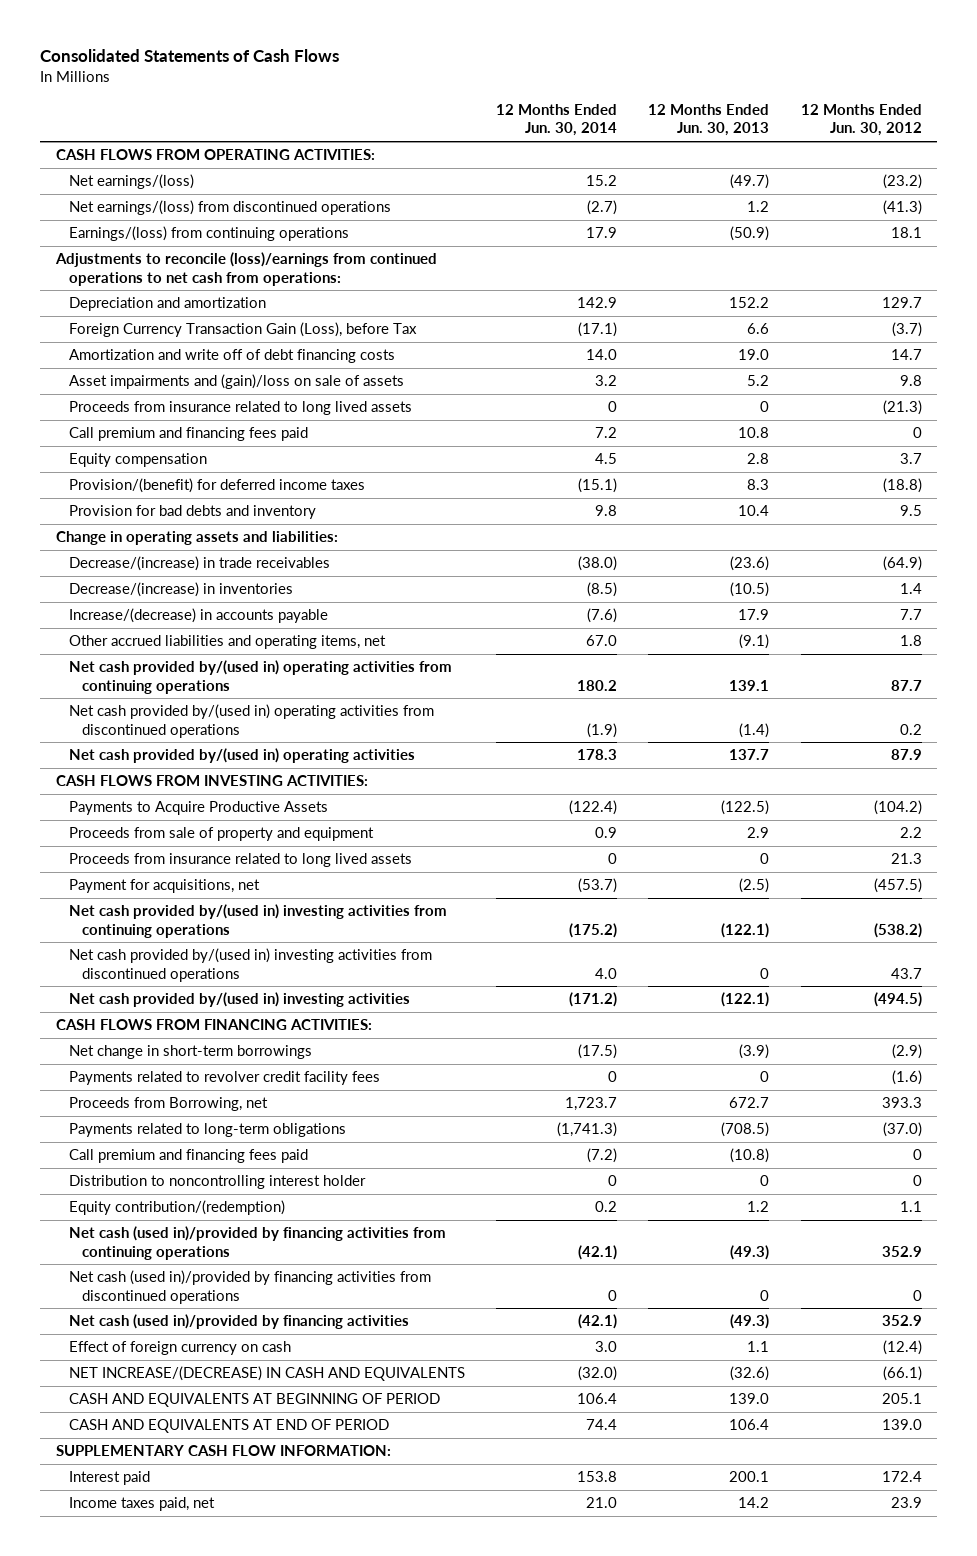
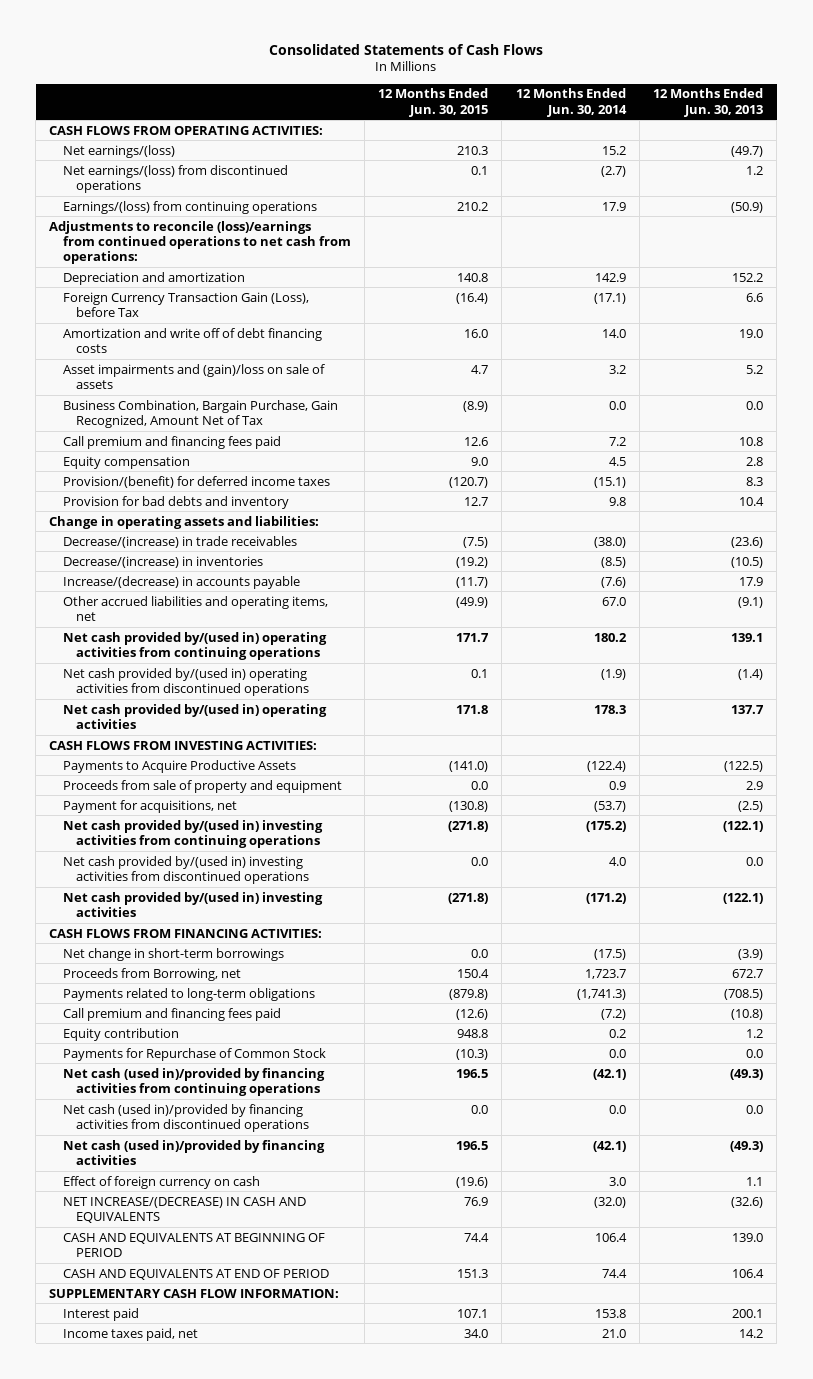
[800,103,922,137] 12 Months Ended Jun. 30, 2012 -> none
none -> [378,88,489,117] 12 Months Ended Jun. 30, 2015
[68,401,412,416] Proceeds from insurance related to long lived assets -> none
none -> [62,399,338,428] Business Combination, Bargain Purchase, Gain Recognized, Amount Net of Tax
[68,853,412,868] Proceeds from insurance related to long lived assets -> none
[760,967,770,979] 0 -> [746,856,764,866] 0.0
[68,1071,380,1086] Payments related to revolver credit facility fees -> none
[68,1175,366,1190] Distribution to noncontrolling interest holder -> none
[68,1200,285,1216] Equity contribution/(redemption) -> [62,1027,179,1041] Equity contribution
none -> [62,1047,326,1061] Payments for Repurchase of Common Stock
[608,1289,618,1301] 0 -> [608,1104,626,1114] 0.0
[760,1289,770,1301] 0 -> [746,1104,764,1114] 0.0

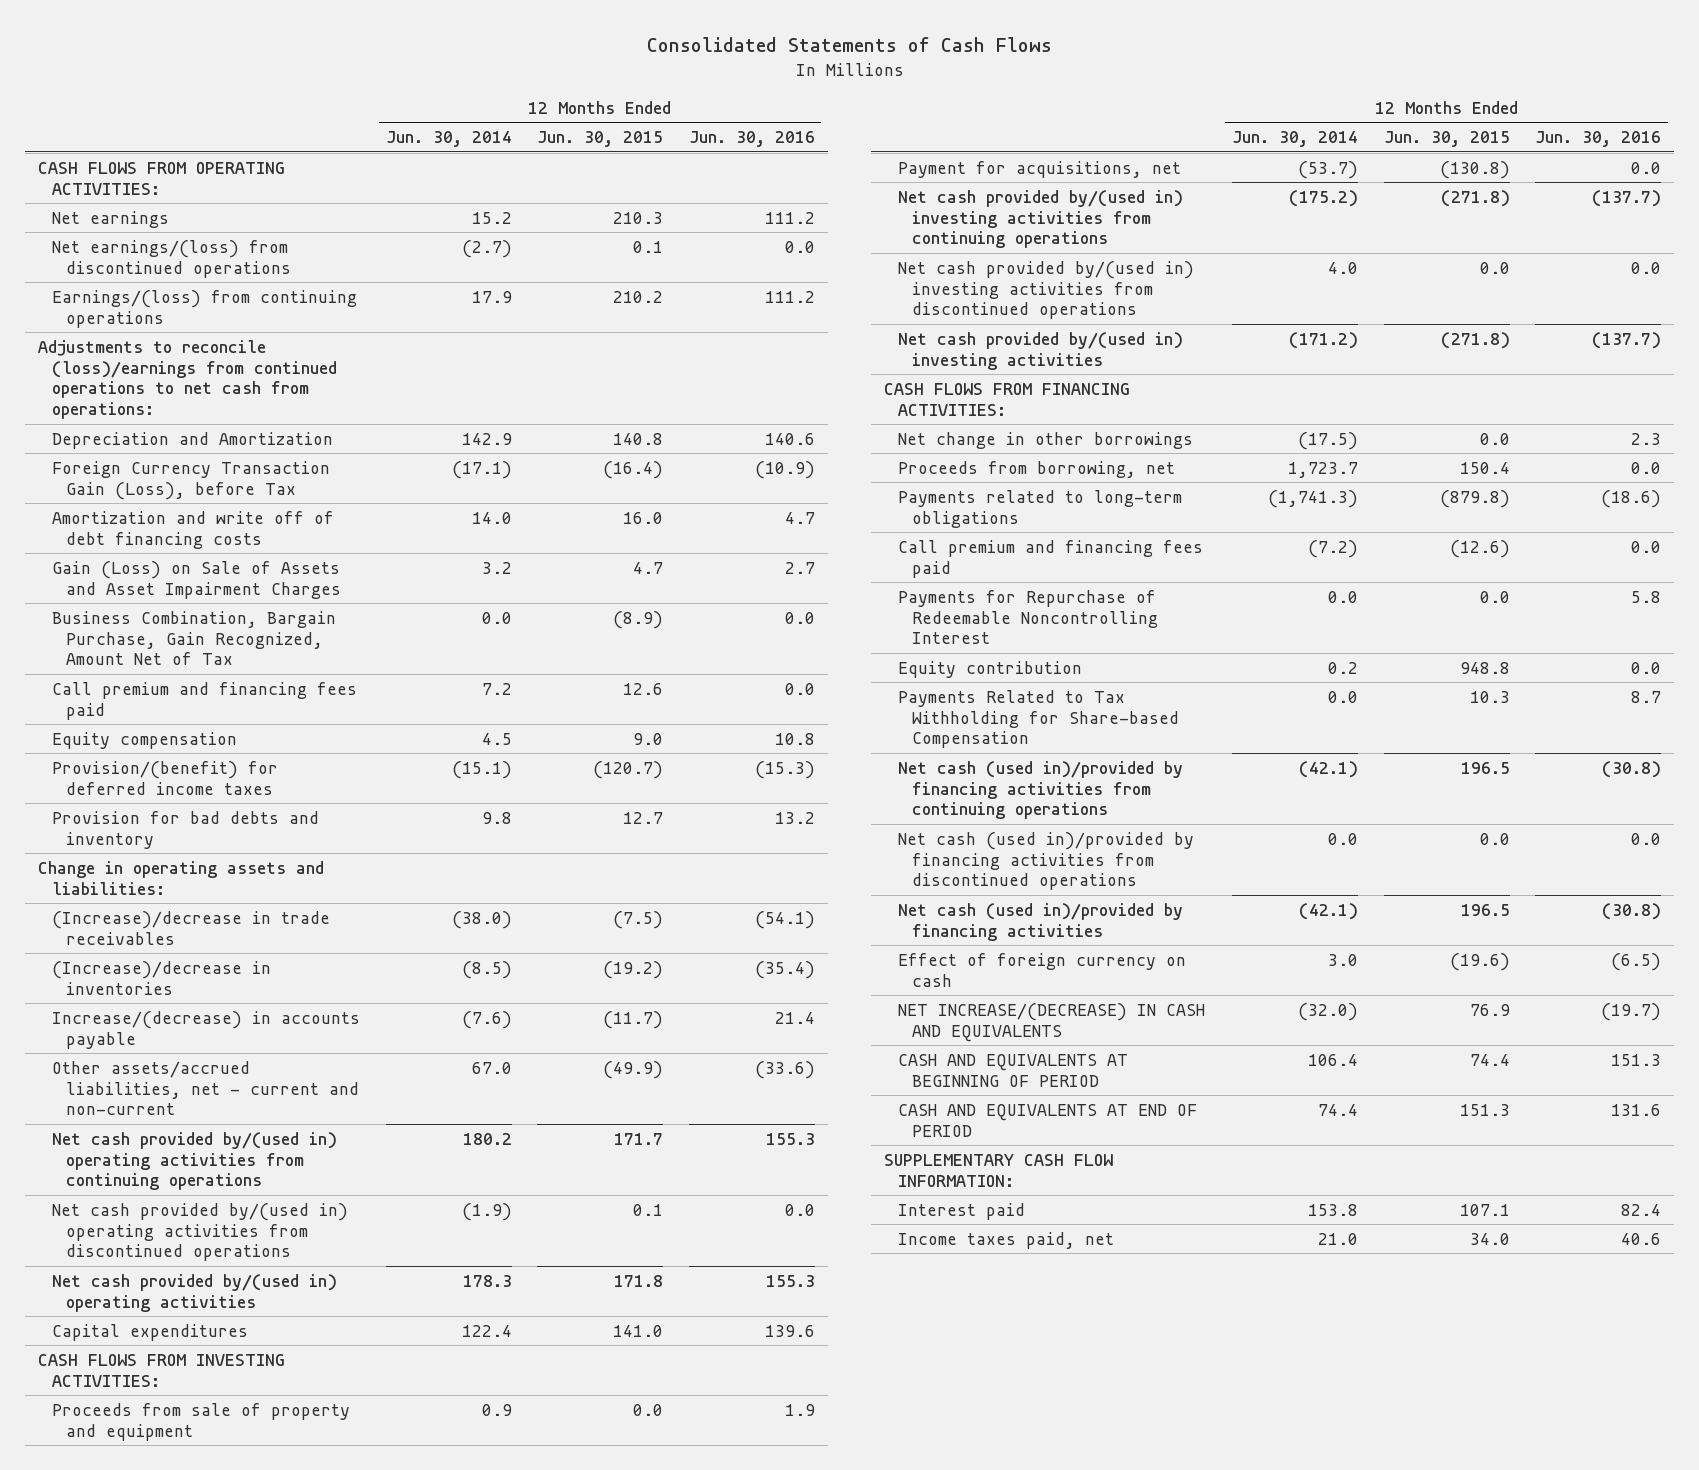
[653,88,764,117] 12 Months Ended Jun. 30, 2013 -> none
none -> [689,131,816,148] Jun. 30, 2016
[62,144,175,158] Net earnings/(loss) -> [52,210,170,228] Net earnings
[62,271,245,285] Depreciation and amortization -> [52,431,334,449] Depreciation and Amortization
[62,363,325,389] Asset impairments and (gain)/loss on sale of assets -> [52,560,342,599] Gain (Loss) on Sale of Assets and Asset Impairment Charges
[62,535,297,548] Decrease/(increase) in trade receivables -> [52,910,331,945] (Increase)/decrease in trade receivables
[62,555,263,568] Decrease/(increase) in inventories -> [52,960,272,995] (Increase)/decrease in inventories
[62,595,328,621] Other accrued liabilities and operating items, net -> [52,1060,360,1116] Other assets/accrued liabilities, net - current and non-current
none -> [52,1323,249,1341] Capital expenditures
[62,759,296,773] Payments to Acquire Productive Assets -> none
[62,947,284,961] Net change in short-term borrowings -> [898,431,1194,449] Net change in other borrowings
[62,967,241,981] Proceeds from Borrowing, net -> [898,460,1176,478] Proceeds from borrowing, net
none -> [898,589,1159,645] Payments for Repurchase of Redeemable Noncontrolling Interest
[62,1047,326,1061] Payments for Repurchase of Common Stock -> none
none -> [898,689,1180,749] Payments Related to Tax Withholding for Share-based Compensation

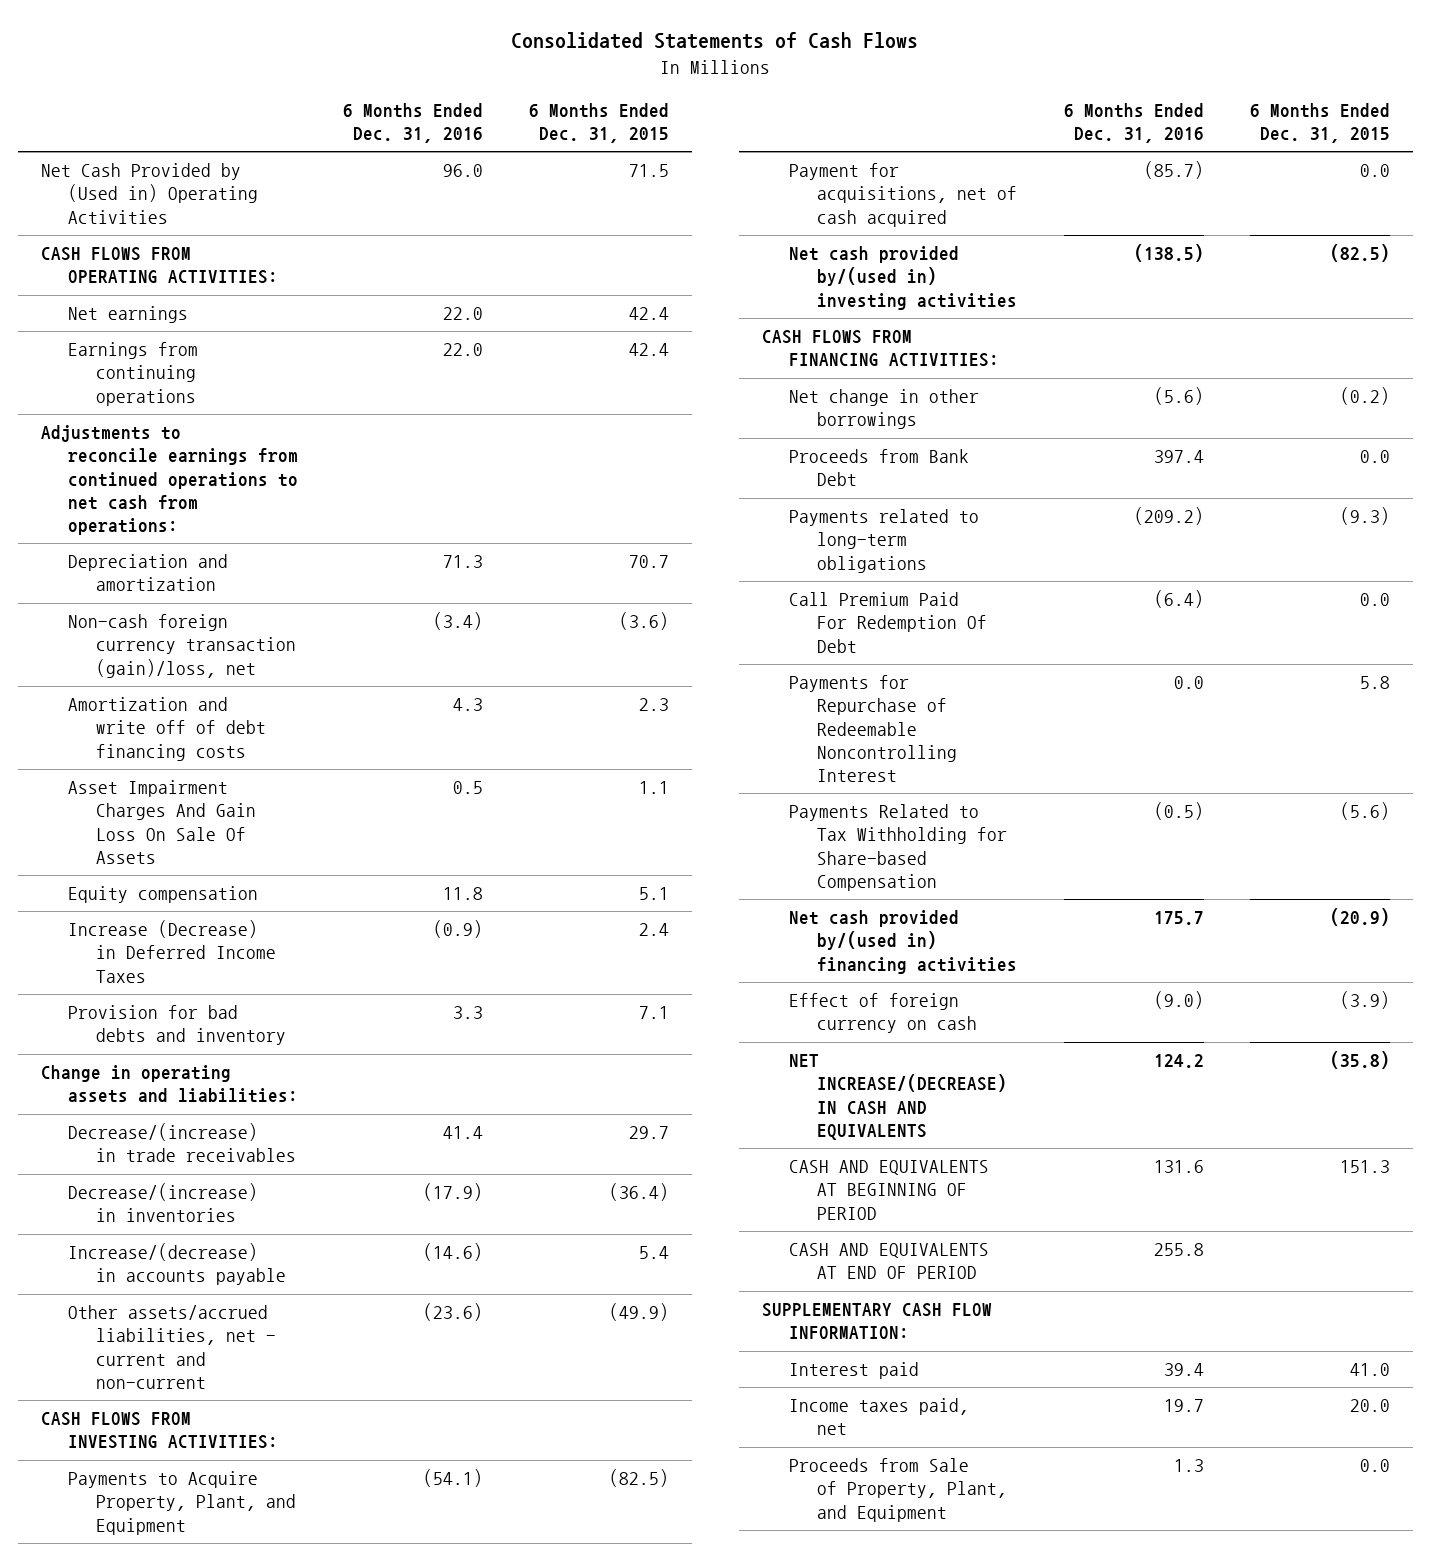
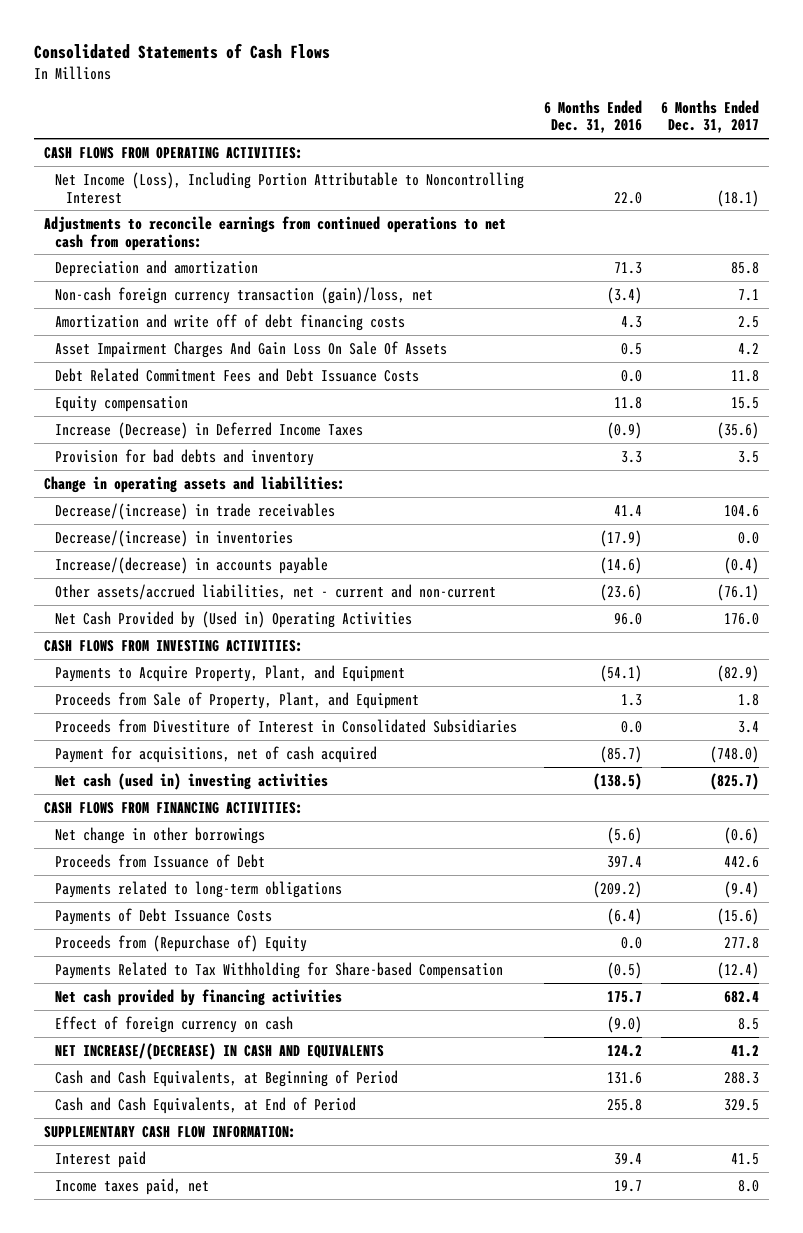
[528,102,669,144] 6 Months Ended Dec. 31, 2015 -> none
none -> [660,99,759,134] 6 Months Ended Dec. 31, 2017
[68,342,199,406] Earnings from continuing operations -> none
[68,306,189,324] Net earnings -> [55,171,525,204] Net Income (Loss), Including Portion Attributable to Noncontrolling Interest
none -> [55,367,420,382] Debt Related Commitment Fees and Debt Issuance Costs
[40,163,259,224] Net Cash Provided by (Used in) Operating Activities -> [55,610,413,628] Net Cash Provided by (Used in) Operating Activities
[789,1458,1007,1522] Proceeds from Sale of Property, Plant, and Equipment -> [55,691,420,709] Proceeds from Sale of Property, Plant, and Equipment
none -> [55,718,518,733] Proceeds from Divestiture of Interest in Consolidated Subsidiaries
[789,246,1017,310] Net cash provided by/(used in) investing activities -> [55,772,329,790] Net cash (used in) investing activities
[789,449,970,487] Proceeds from Bank Debt -> [55,853,266,868] Proceeds from Issuance of Debt
[789,675,957,783] Payments for Repurchase of Redeemable Noncontrolling Interest -> none
[789,592,987,653] Call Premium Paid For Redemption Of Debt -> [55,907,273,925] Payments of Debt Issuance Costs
none -> [55,934,308,952] Proceeds from (Repurchase of) Equity
[789,910,1017,974] Net cash provided by/(used in) financing activities -> [55,988,343,1006] Net cash provided by financing activities
[789,1160,990,1220] CASH AND EQUIVALENTS AT BEGINNING OF PERIOD -> [55,1069,399,1087] Cash and Cash Equivalents, at Beginning of Period
[789,1243,990,1280] CASH AND EQUIVALENTS AT END OF PERIOD -> [55,1096,357,1114] Cash and Cash Equivalents, at End of Period

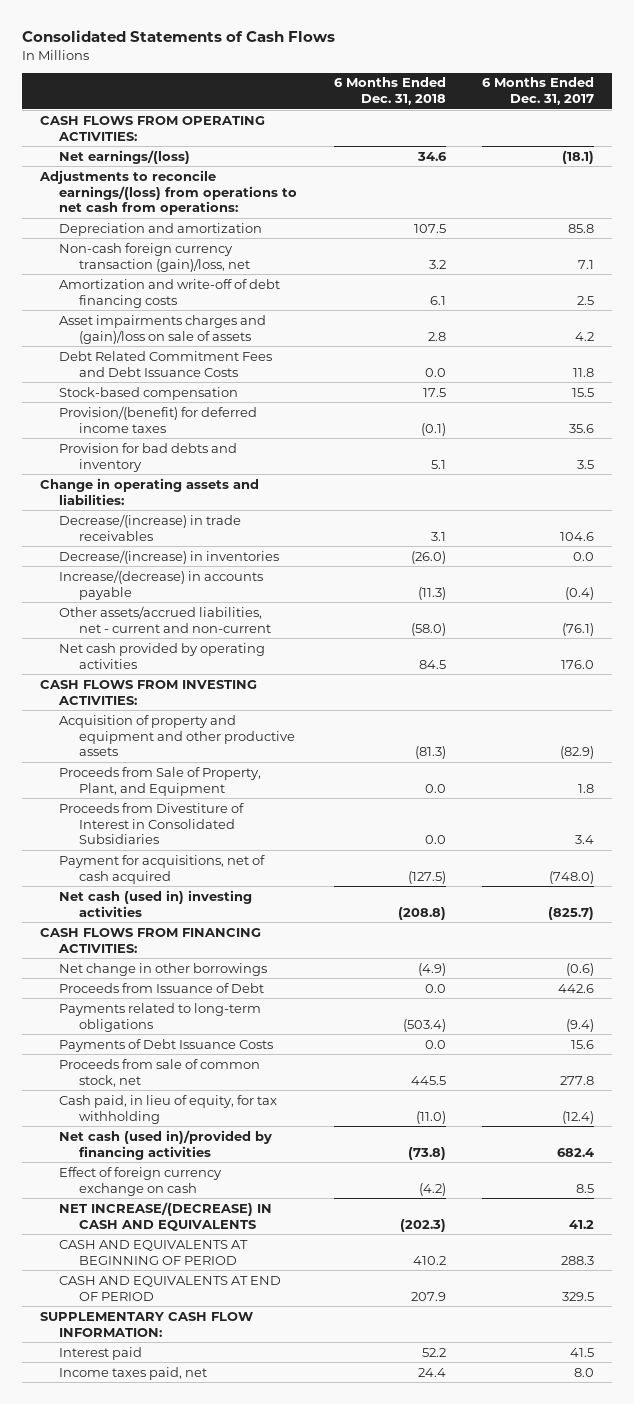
[543,99,642,134] 6 Months Ended Dec. 31, 2016 -> none
none -> [333,77,446,106] 6 Months Ended Dec. 31, 2018
[55,171,525,204] Net Income (Loss), Including Portion Attributable to Noncontrolling Interest -> [59,149,191,164] Net earnings/(loss)
[44,215,507,251] Adjustments to reconcile earnings from continued operations to net cash from operations: -> [39,169,298,216] Adjustments to reconcile earnings/(loss) from operations to net cash from operations:
[55,313,406,331] Amortization and write off of debt financing costs -> [59,278,281,308] Amortization and write-off of debt financing costs
[55,340,448,358] Asset Impairment Charges And Gain Loss On Sale Of Assets -> [59,314,267,344] Asset impairments charges and (gain)/loss on sale of assets
[55,395,189,412] Equity compensation -> [59,386,239,400] Stock-based compensation
[55,421,364,439] Increase (Decrease) in Deferred Income Taxes -> [59,405,258,433] Provision/(benefit) for deferred income taxes
[716,421,759,439] (35.6) -> [568,423,594,433] 35.6
[55,610,413,628] Net Cash Provided by (Used in) Operating Activities -> [59,642,266,669] Net cash provided by operating activities
[55,664,406,682] Payments to Acquire Property, Plant, and Equipment -> [59,714,295,757] Acquisition of property and equipment and other productive assets
[716,907,759,925] (15.6) -> [570,1039,594,1049] 15.6
[55,934,308,952] Proceeds from (Repurchase of) Equity -> [59,1058,261,1087] Proceeds from sale of common stock, net
[55,961,504,979] Payments Related to Tax Withholding for Share-based Compensation -> [59,1094,278,1124] Cash paid, in lieu of equity, for tax withholding
[55,988,343,1006] Net cash provided by financing activities -> [59,1129,273,1160] Net cash (used in)/provided by financing activities
[55,1015,294,1033] Effect of foreign currency on cash -> [59,1166,223,1196] Effect of foreign currency exchange on cash
[55,1069,399,1087] Cash and Cash Equivalents, at Beginning of Period -> [59,1239,249,1265] CASH AND EQUIVALENTS AT BEGINNING OF PERIOD
[55,1096,357,1114] Cash and Cash Equivalents, at End of Period -> [59,1275,282,1301] CASH AND EQUIVALENTS AT END OF PERIOD

